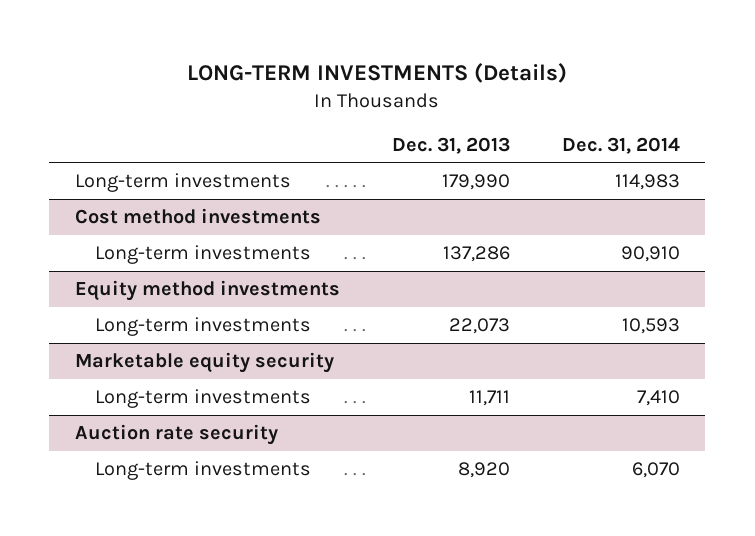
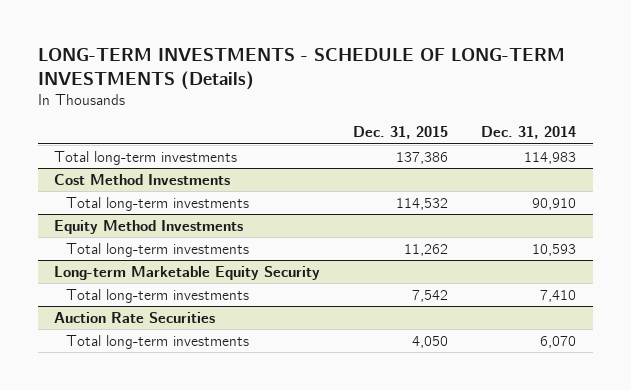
[187,63,568,84] LONG-TERM INVESTMENTS (Details) -> [37,48,565,90] LONG-TERM INVESTMENTS - SCHEDULE OF LONG-TERM INVESTMENTS (Details)
[391,136,510,154] Dec. 31, 2013 -> none
none -> [353,126,449,140] Dec. 31, 2015
[75,173,292,193] Long-term investments -> [54,150,238,165] Total long-term investments
[75,208,322,225] Cost method investments -> [54,173,231,185] Cost Method Investments
[94,245,311,265] Long-term investments -> [65,196,249,211] Total long-term investments
[75,280,341,302] Equity method investments -> [54,219,244,234] Equity Method Investments
[94,317,311,337] Long-term investments -> [65,242,249,257] Total long-term investments
[75,352,335,374] Marketable equity security -> [54,265,321,280] Long-term Marketable Equity Security
[94,389,311,409] Long-term investments -> [65,288,249,303] Total long-term investments
[75,424,279,446] Auction rate security -> [54,311,216,323] Auction Rate Securities
[94,461,311,481] Long-term investments -> [65,334,249,349] Total long-term investments

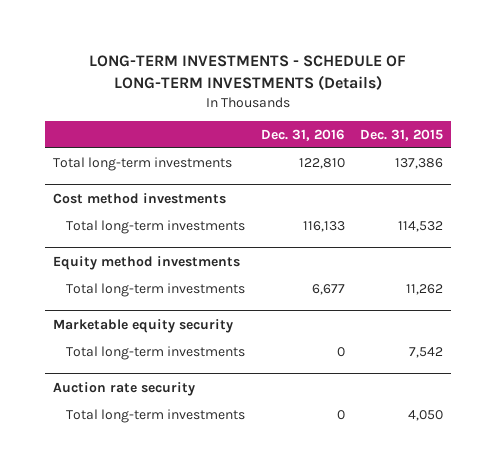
[481,126,577,140] Dec. 31, 2014 -> none
none -> [260,128,345,141] Dec. 31, 2016
[54,173,231,185] Cost Method Investments -> [52,192,226,204] Cost method investments
[54,219,244,234] Equity Method Investments -> [52,255,240,270] Equity method investments
[54,265,321,280] Long-term Marketable Equity Security -> [52,318,233,333] Marketable equity security
[54,311,216,323] Auction Rate Securities -> [52,381,195,396] Auction rate security

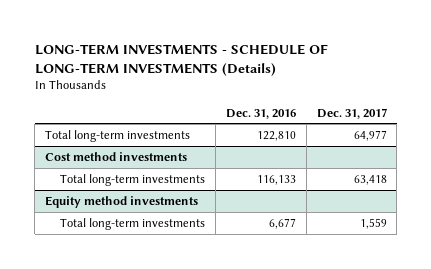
[360,128,444,141] Dec. 31, 2015 -> none
none -> [316,107,387,119] Dec. 31, 2017
[52,318,233,333] Marketable equity security -> none
[66,345,246,360] Total long-term investments -> none
[52,381,195,396] Auction rate security -> none
[66,408,246,423] Total long-term investments -> none

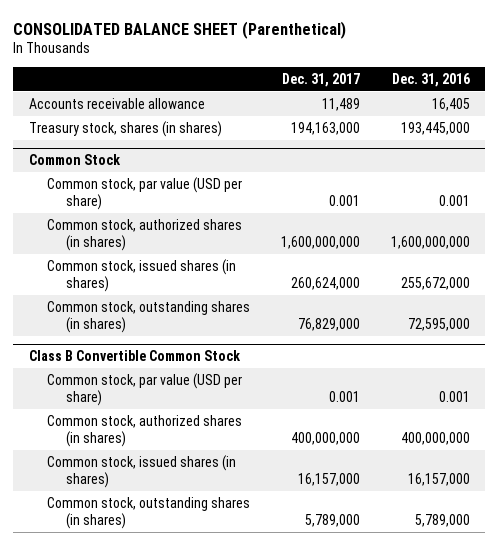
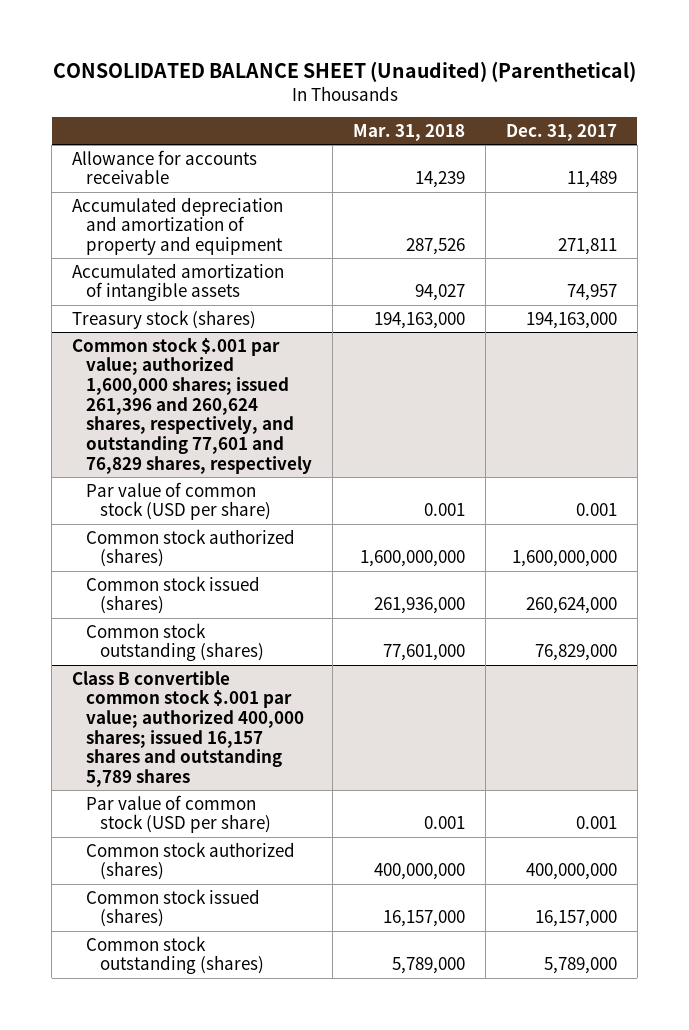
[13,20,347,39] CONSOLIDATED BALANCE SHEET (Parenthetical) -> [52,60,636,82] CONSOLIDATED BALANCE SHEET (Unaudited) (Parenthetical)
[391,72,470,87] Dec. 31, 2016 -> none
none -> [353,124,466,142] Mar. 31, 2018
[28,97,205,109] Accounts receivable allowance -> [72,149,258,185] Allowance for accounts receivable
none -> [72,196,284,255] Accumulated depreciation and amortization of property and equipment
none -> [72,262,285,302] Accumulated amortization of intangible assets
[28,120,222,137] Treasury stock, shares (in shares) -> [72,309,257,329] Treasury stock (shares)
[28,154,121,166] Common Stock -> [72,336,313,474] Common stock $.001 par value; authorized 1,600,000 shares; issued 261,396 and 260,624 shares, respectively, and outstanding 77,601 and 76,829 shares, respectively
[47,176,243,210] Common stock, par value (USD per share) -> [86,481,271,521] Par value of common stock (USD per share)
[47,218,243,251] Common stock, authorized shares (in shares) -> [86,528,296,568] Common stock authorized (shares)
[47,258,237,292] Common stock, issued shares (in shares) -> [86,575,261,615] Common stock issued (shares)
[47,300,251,333] Common stock, outstanding shares (in shares) -> [86,622,264,662] Common stock outstanding (shares)
[28,350,241,362] Class B Convertible Common Stock -> [72,670,305,788] Class B convertible common stock $.001 par value; authorized 400,000 shares; issued 16,157 shares and outstanding 5,789 shares
[47,372,243,406] Common stock, par value (USD per share) -> [86,794,271,834] Par value of common stock (USD per share)
[47,414,243,447] Common stock, authorized shares (in shares) -> [86,841,296,881] Common stock authorized (shares)
[47,454,237,488] Common stock, issued shares (in shares) -> [86,888,261,928] Common stock issued (shares)
[47,496,251,529] Common stock, outstanding shares (in shares) -> [86,935,264,975] Common stock outstanding (shares)

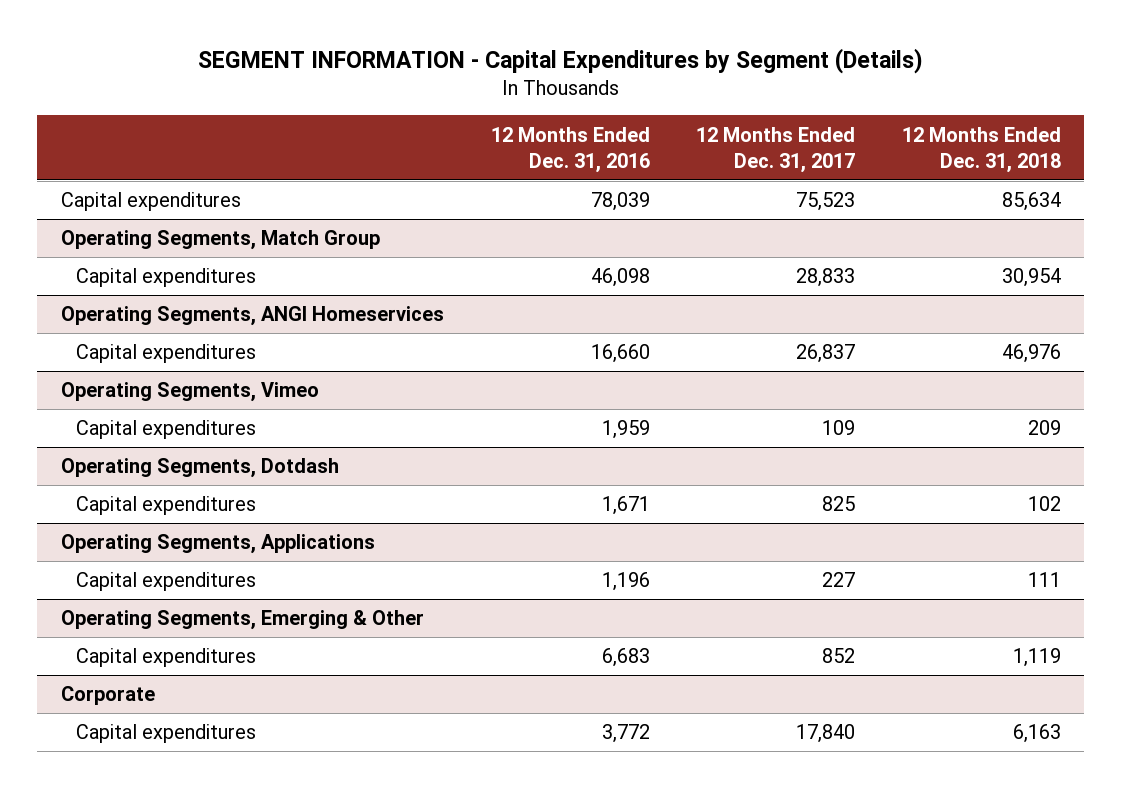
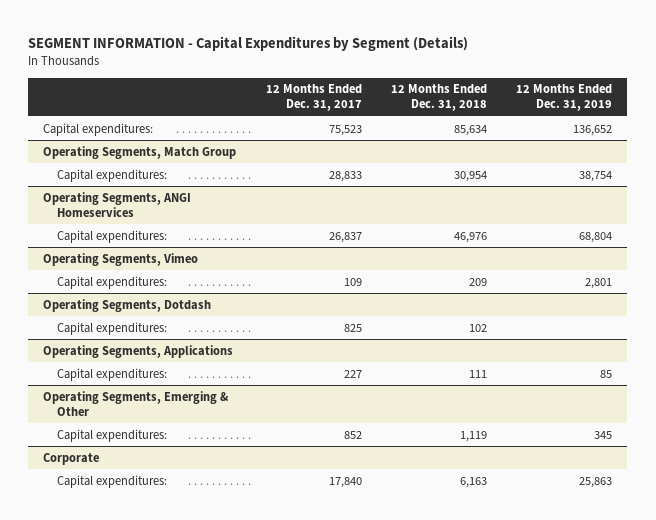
[490,126,650,173] 12 Months Ended Dec. 31, 2016 -> none
none -> [516,84,613,112] 12 Months Ended Dec. 31, 2019
[60,192,241,212] Capital expenditures -> [43,122,154,136] Capital expenditures:
[75,268,256,288] Capital expenditures -> [57,168,168,182] Capital expenditures:
[75,344,256,364] Capital expenditures -> [57,229,168,243] Capital expenditures:
[75,420,256,440] Capital expenditures -> [57,275,168,289] Capital expenditures:
[75,496,256,516] Capital expenditures -> [57,321,168,335] Capital expenditures:
[75,572,256,592] Capital expenditures -> [57,367,168,381] Capital expenditures:
[75,648,256,668] Capital expenditures -> [57,428,168,442] Capital expenditures:
[75,724,256,744] Capital expenditures -> [57,474,168,488] Capital expenditures:

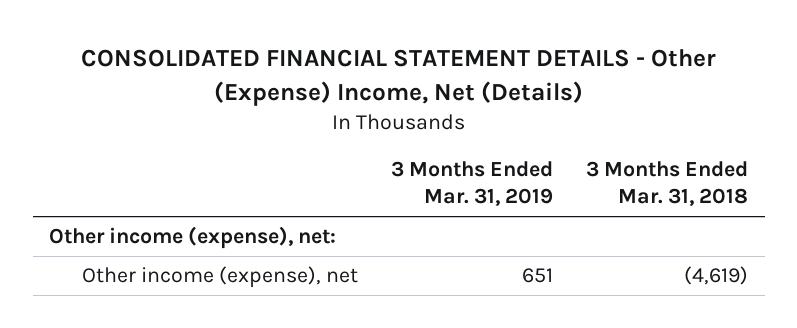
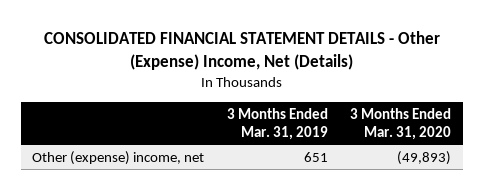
[586,161,749,207] 3 Months Ended Mar. 31, 2018 -> none
none -> [350,108,452,141] 3 Months Ended Mar. 31, 2020
[49,226,337,250] Other income (expense), net: -> none
[82,266,359,289] Other income (expense), net -> [32,150,205,165] Other (expense) income, net

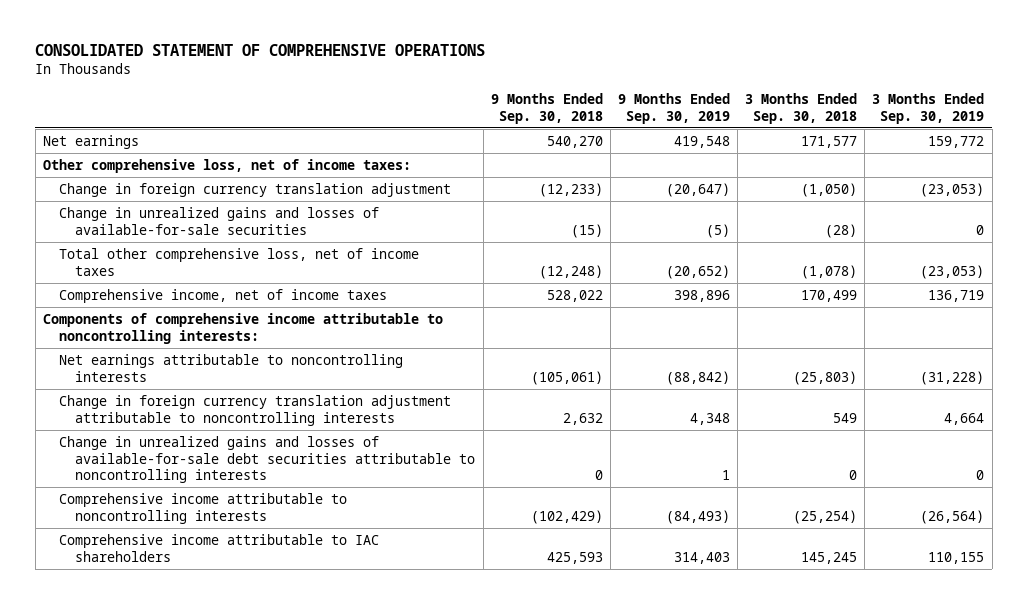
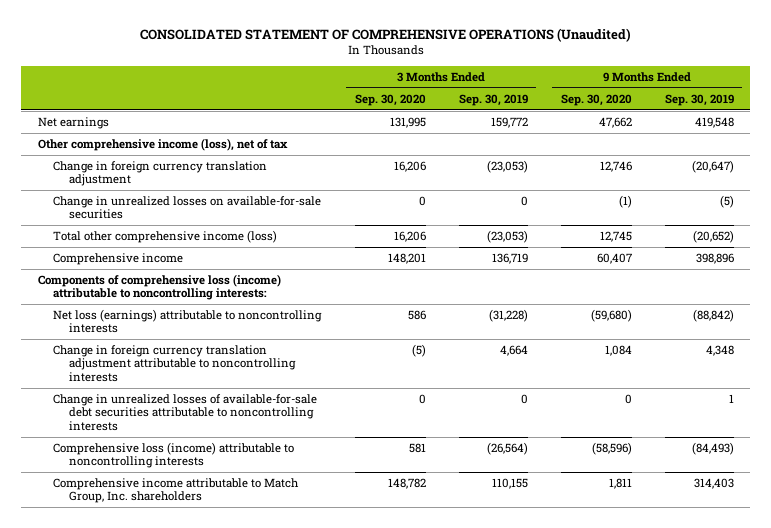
[35,43,486,56] CONSOLIDATED STATEMENT OF COMPREHENSIVE OPERATIONS -> [139,27,631,42] CONSOLIDATED STATEMENT OF COMPREHENSIVE OPERATIONS (Unaudited)
[490,92,603,124] 9 Months Ended Sep. 30, 2018 -> none
[745,92,858,124] 3 Months Ended Sep. 30, 2018 -> none
none -> [354,93,426,106] Sep. 30, 2020
none -> [560,93,632,106] Sep. 30, 2020
[42,158,411,173] Other comprehensive loss, net of income taxes: -> [37,138,288,152] Other comprehensive income (loss), net of tax
[59,206,380,235] Change in unrealized gains and losses of available-for-sale securities -> [53,196,322,220] Change in unrealized losses on available-for-sale securities
[59,247,420,276] Total other comprehensive loss, net of income taxes -> [53,230,278,244] Total other comprehensive income (loss)
[59,288,388,303] Comprehensive income, net of income taxes -> [53,253,184,266] Comprehensive income
[42,312,443,344] Components of comprehensive income attributable to noncontrolling interests: -> [37,274,281,301] Components of comprehensive loss (income) attributable to noncontrolling interests:
[59,353,404,382] Net earnings attributable to noncontrolling interests -> [53,309,323,334] Net loss (earnings) attributable to noncontrolling interests
[59,435,476,484] Change in unrealized gains and losses of available-for-sale debt securities attributable to noncontrolling interests -> [53,394,318,431] Change in unrealized losses of available-for-sale debt securities attributable to noncontrolling interests
[59,492,348,524] Comprehensive income attributable to noncontrolling interests -> [53,442,295,469] Comprehensive loss (income) attributable to noncontrolling interests
[59,533,380,562] Comprehensive income attributable to IAC shareholders -> [53,478,300,504] Comprehensive income attributable to Match Group, Inc. shareholders

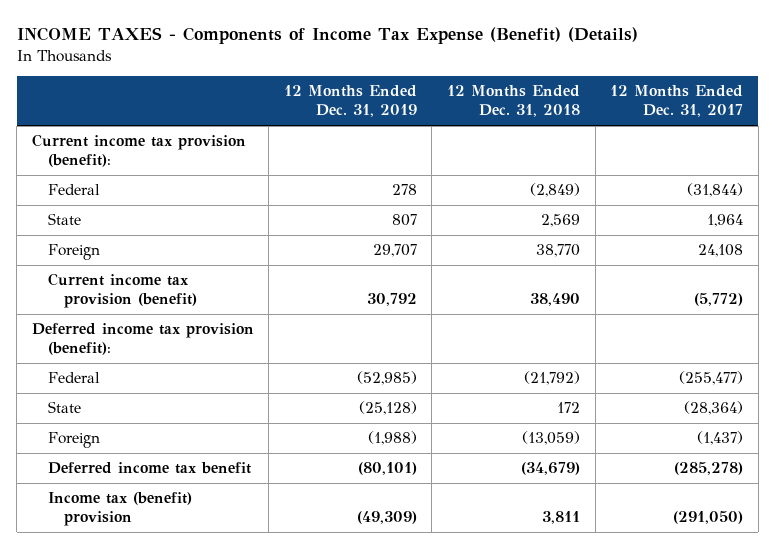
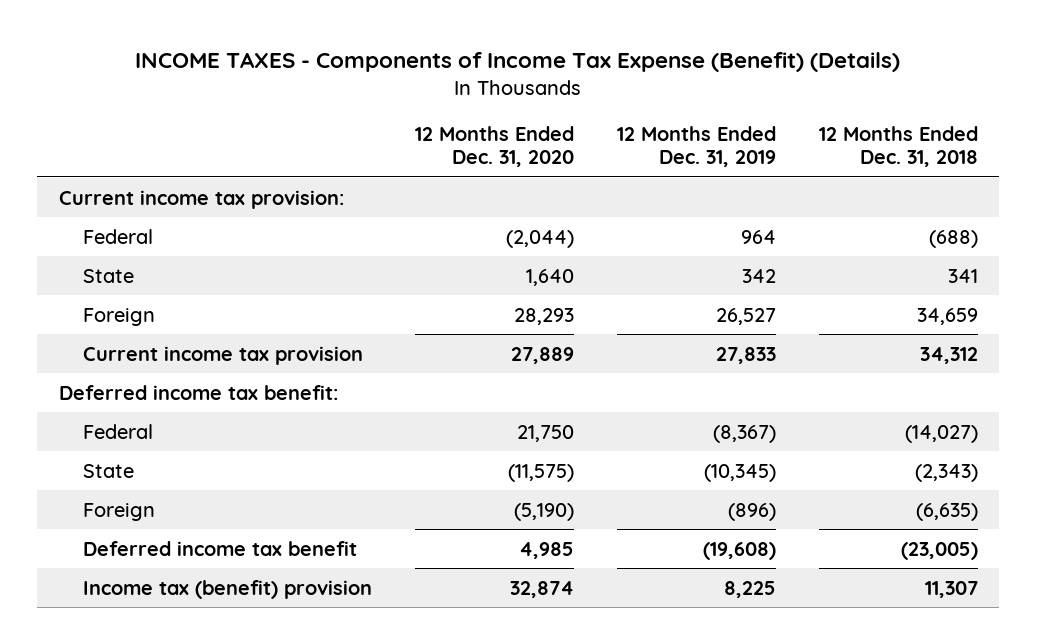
[610,85,744,118] 12 Months Ended Dec. 31, 2017 -> none
none -> [415,125,575,168] 12 Months Ended Dec. 31, 2020
[31,134,246,168] Current income tax provision (benefit): -> [58,189,344,209] Current income tax provision:
[391,184,417,196] 278 -> [741,229,777,244] 964
[530,183,581,198] (2,849) -> [929,229,979,248] (688)
[391,214,417,227] 807 -> [742,268,777,283] 342
[541,214,581,228] 2,569 -> [948,268,979,283] 341
[372,244,417,258] 29,707 -> [716,307,777,325] 26,527
[536,244,581,258] 38,770 -> [917,307,979,325] 34,659
[47,273,197,309] Current income tax provision (benefit) -> [83,345,364,365] Current income tax provision
[366,293,417,307] 30,792 -> [716,346,777,364] 27,833
[530,293,581,307] 38,490 -> [920,346,979,364] 34,312
[31,323,254,356] Deferred income tax provision (benefit): -> [58,384,338,400] Deferred income tax benefit:
[356,371,417,386] (52,985) -> [713,424,777,443] (8,367)
[524,371,581,386] (21,792) -> [905,424,979,443] (14,027)
[358,401,417,416] (25,128) -> [704,463,777,482] (10,345)
[557,402,581,414] 172 -> [915,463,979,482] (2,343)
[367,431,417,446] (1,988) -> [728,502,777,521] (896)
[522,431,581,446] (13,059) -> [916,502,979,521] (6,635)
[357,462,417,476] (80,101) -> [703,541,777,560] (19,608)
[521,462,581,476] (34,679) -> [901,541,979,560] (23,005)
[356,511,417,525] (49,309) -> [724,580,777,598] 8,225
[542,511,581,525] 3,811 -> [925,580,979,598] 11,307

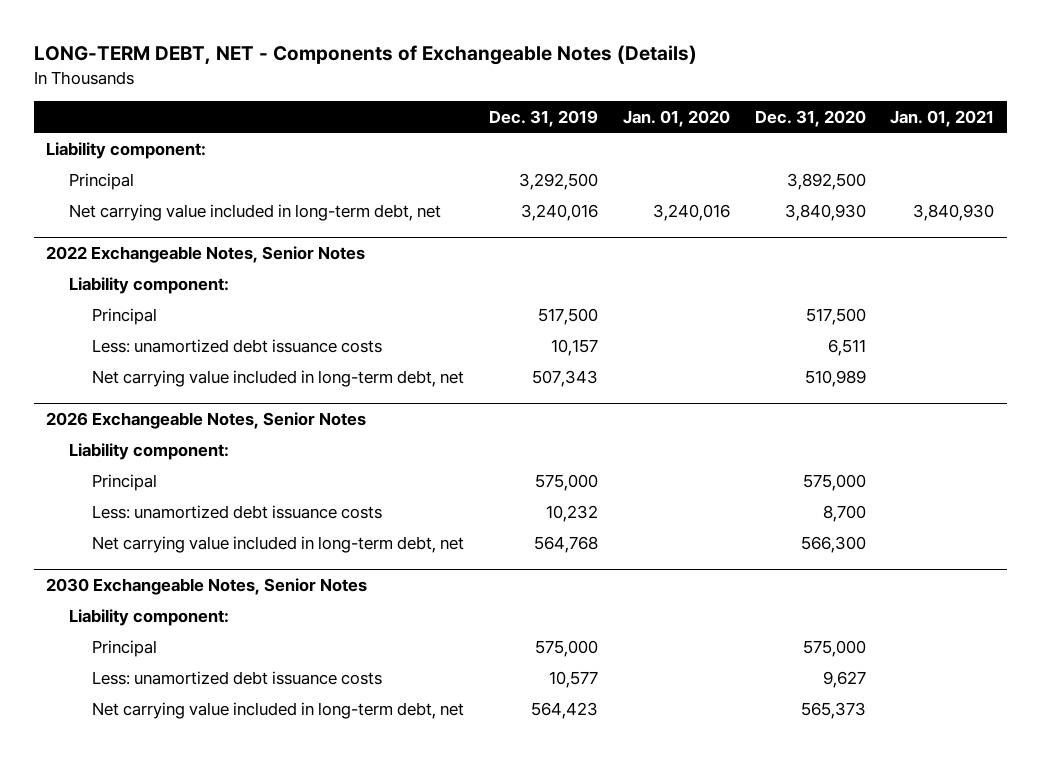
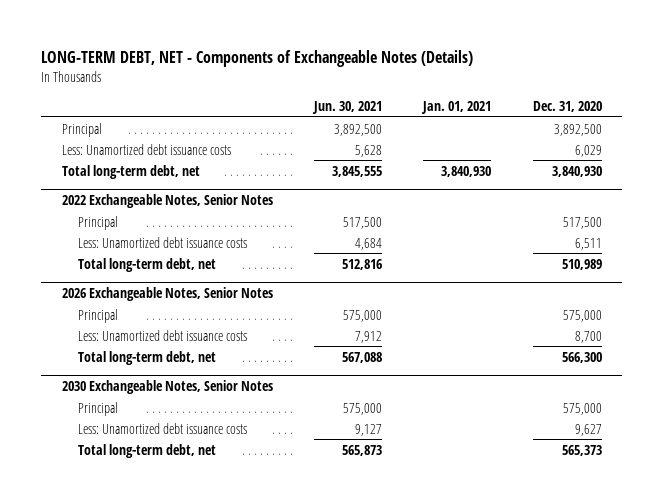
[489,109,599,127] Dec. 31, 2019 -> none
[622,109,730,127] Jan. 01, 2020 -> none
none -> [312,101,383,115] Jun. 30, 2021
[46,141,207,159] Liability component: -> none
none -> [61,143,231,155] Less: Unamortized debt issuance costs
[69,203,442,221] Net carrying value included in long-term debt, net -> [61,164,200,179] Total long-term debt, net
[69,276,230,294] Liability component: -> none
[92,338,383,353] Less: unamortized debt issuance costs -> [77,236,247,248] Less: Unamortized debt issuance costs
[92,369,465,387] Net carrying value included in long-term debt, net -> [77,257,216,272] Total long-term debt, net
[69,442,230,460] Liability component: -> none
[92,504,383,519] Less: unamortized debt issuance costs -> [77,329,247,341] Less: Unamortized debt issuance costs
[92,535,465,553] Net carrying value included in long-term debt, net -> [77,350,216,365] Total long-term debt, net
[69,608,230,626] Liability component: -> none
[92,670,383,685] Less: unamortized debt issuance costs -> [77,422,247,434] Less: Unamortized debt issuance costs
[92,701,465,719] Net carrying value included in long-term debt, net -> [77,443,216,458] Total long-term debt, net

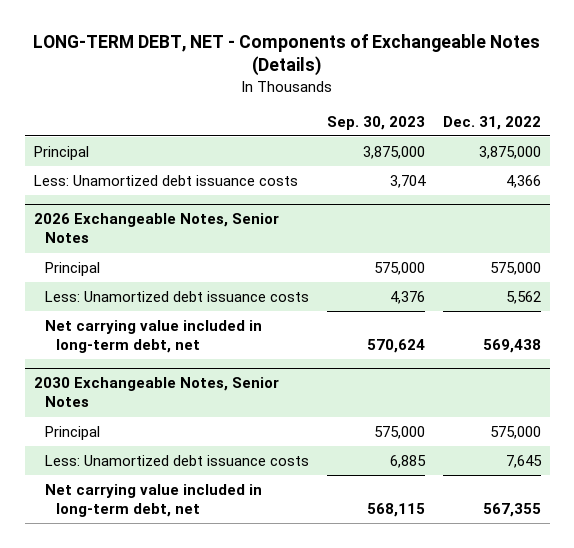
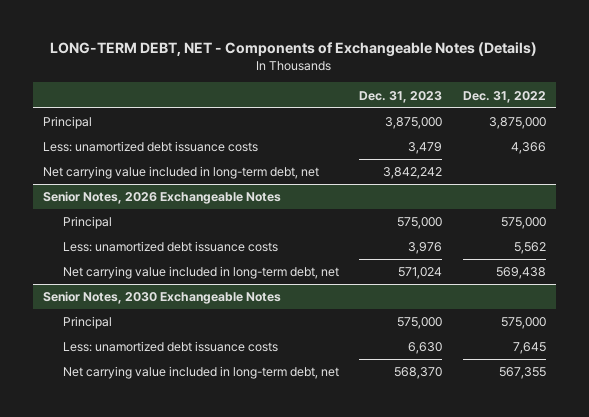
[326,115,425,130] Sep. 30, 2023 -> none
none -> [359,90,443,103] Dec. 31, 2023
[33,174,298,186] Less: Unamortized debt issuance costs -> [43,141,259,153] Less: unamortized debt issuance costs
none -> [43,166,320,180] Net carrying value included in long-term debt, net
[33,213,279,244] 2026 Exchangeable Notes, Senior Notes -> [43,191,282,205] Senior Notes, 2026 Exchangeable Notes
[44,290,309,302] Less: Unamortized debt issuance costs -> [63,241,279,253] Less: unamortized debt issuance costs
[33,377,279,408] 2030 Exchangeable Notes, Senior Notes -> [43,291,282,305] Senior Notes, 2030 Exchangeable Notes
[44,454,309,466] Less: Unamortized debt issuance costs -> [63,341,279,353] Less: unamortized debt issuance costs

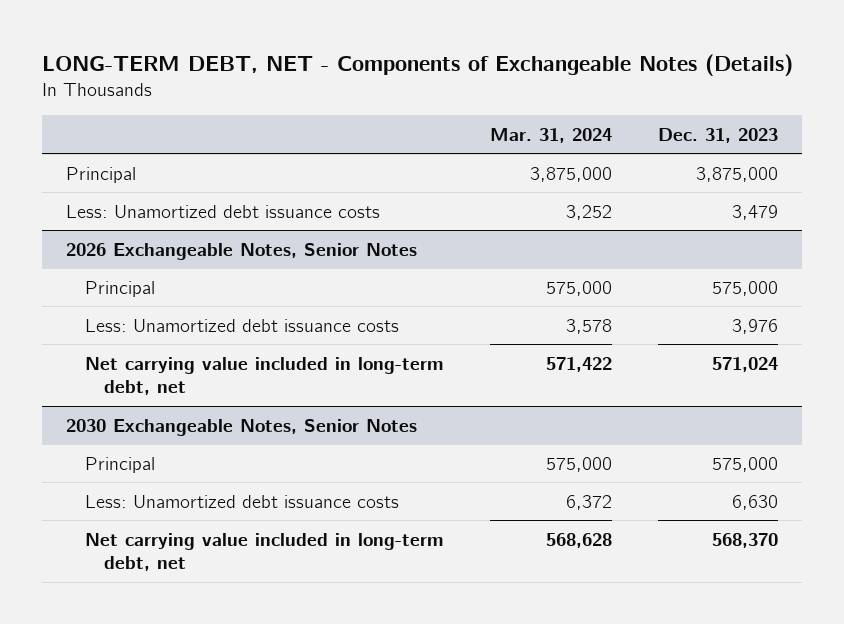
[462,90,546,103] Dec. 31, 2022 -> none
none -> [489,127,612,143] Mar. 31, 2024
[43,166,320,180] Net carrying value included in long-term debt, net -> none
[43,141,259,153] Less: unamortized debt issuance costs -> [65,204,380,218] Less: Unamortized debt issuance costs
[43,191,282,205] Senior Notes, 2026 Exchangeable Notes -> [65,242,417,260] 2026 Exchangeable Notes, Senior Notes
[63,241,279,253] Less: unamortized debt issuance costs -> [84,318,399,332] Less: Unamortized debt issuance costs
[43,291,282,305] Senior Notes, 2030 Exchangeable Notes -> [65,418,417,436] 2030 Exchangeable Notes, Senior Notes
[63,341,279,353] Less: unamortized debt issuance costs -> [84,494,399,508] Less: Unamortized debt issuance costs

